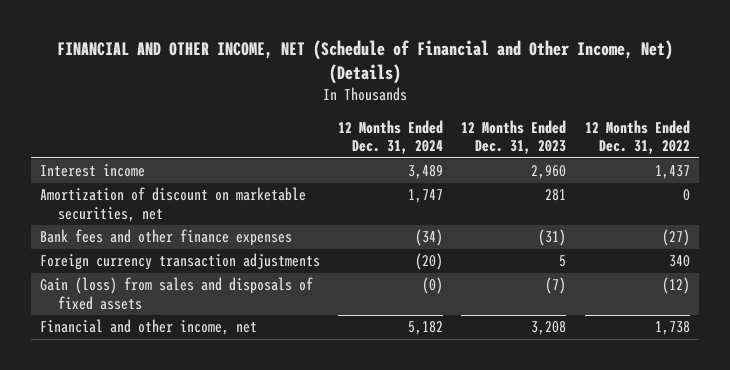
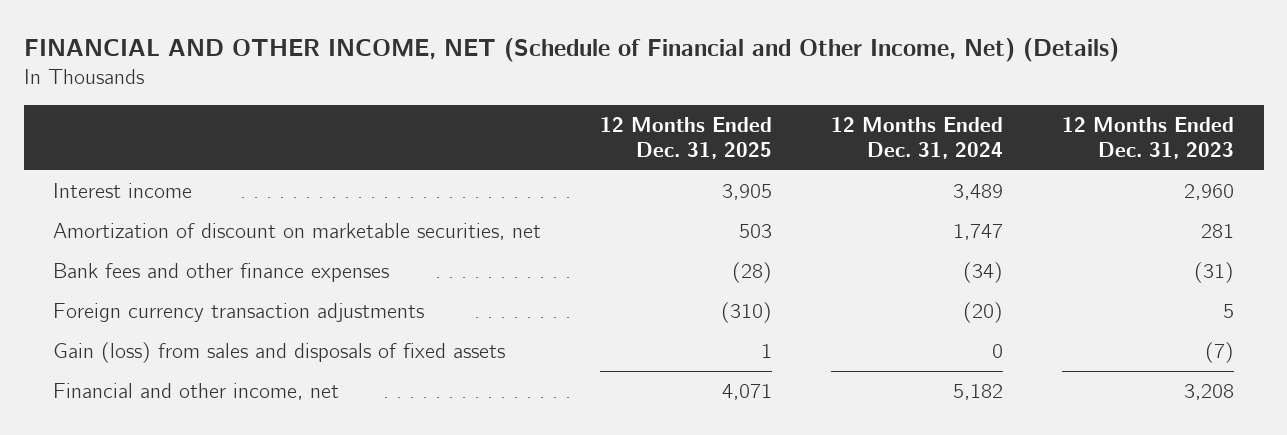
[584,120,690,155] 12 Months Ended Dec. 31, 2022 -> none
none -> [600,117,773,160] 12 Months Ended Dec. 31, 2025
[422,277,444,295] (0) -> [992,343,1004,358] 0

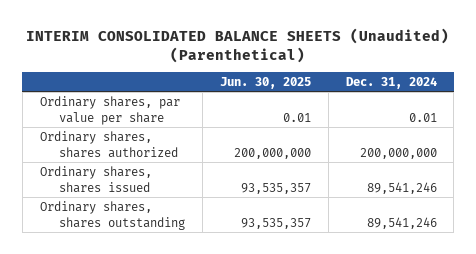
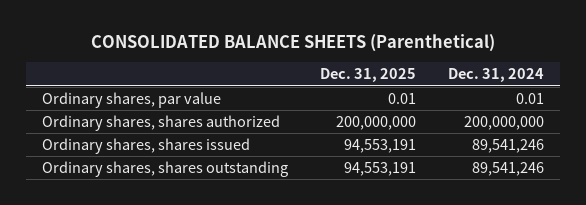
[26,27,450,63] INTERIM CONSOLIDATED BALANCE SHEETS (Unaudited) (Parenthetical) -> [90,34,495,53] CONSOLIDATED BALANCE SHEETS (Parenthetical)
[219,76,311,89] Jun. 30, 2025 -> none
none -> [319,68,416,83] Dec. 31, 2025
[39,96,180,125] Ordinary shares, par value per share -> [41,91,221,108] Ordinary shares, par value

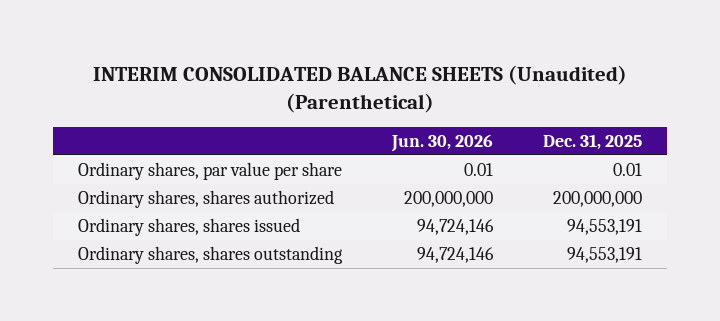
[90,34,495,53] CONSOLIDATED BALANCE SHEETS (Parenthetical) -> [93,64,628,113] INTERIM CONSOLIDATED BALANCE SHEETS (Unaudited) (Parenthetical)
[447,68,544,83] Dec. 31, 2024 -> none
none -> [391,133,494,152] Jun. 30, 2026
[41,91,221,108] Ordinary shares, par value -> [77,162,342,181] Ordinary shares, par value per share

